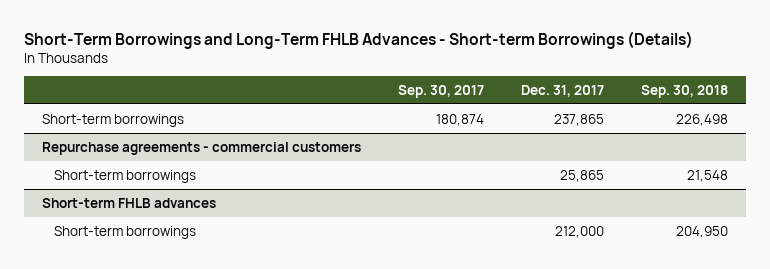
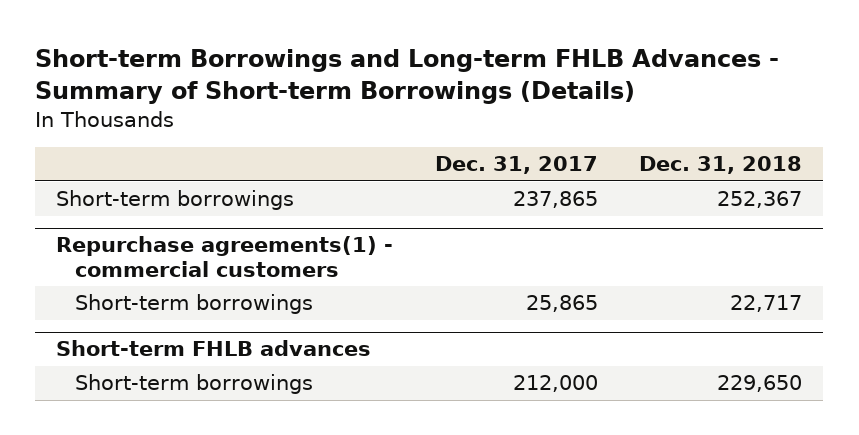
[23,30,693,49] Short-Term Borrowings and Long-Term FHLB Advances - Short-term Borrowings (Details) -> [35,49,780,104] Short-term Borrowings and Long-term FHLB Advances - Summary of Short-term Borrowings (Details)
[398,84,485,98] Sep. 30, 2017 -> none
[640,84,728,98] Sep. 30, 2018 -> none
none -> [639,156,803,175] Dec. 31, 2018
[42,141,362,155] Repurchase agreements - commercial customers -> [56,236,394,277] Repurchase agreements(1) - commercial customers

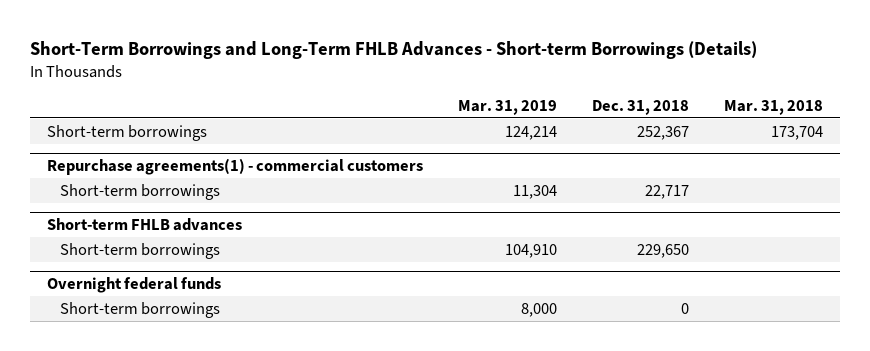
[35,49,780,104] Short-term Borrowings and Long-term FHLB Advances - Summary of Short-term Borrowings (Details) -> [29,40,757,59] Short-Term Borrowings and Long-Term FHLB Advances - Short-term Borrowings (Details)
[434,156,598,175] Dec. 31, 2017 -> none
none -> [457,100,557,116] Mar. 31, 2019
none -> [723,100,823,116] Mar. 31, 2018
none -> [47,277,222,294] Overnight federal funds
none -> [60,301,221,318] Short-term borrowings

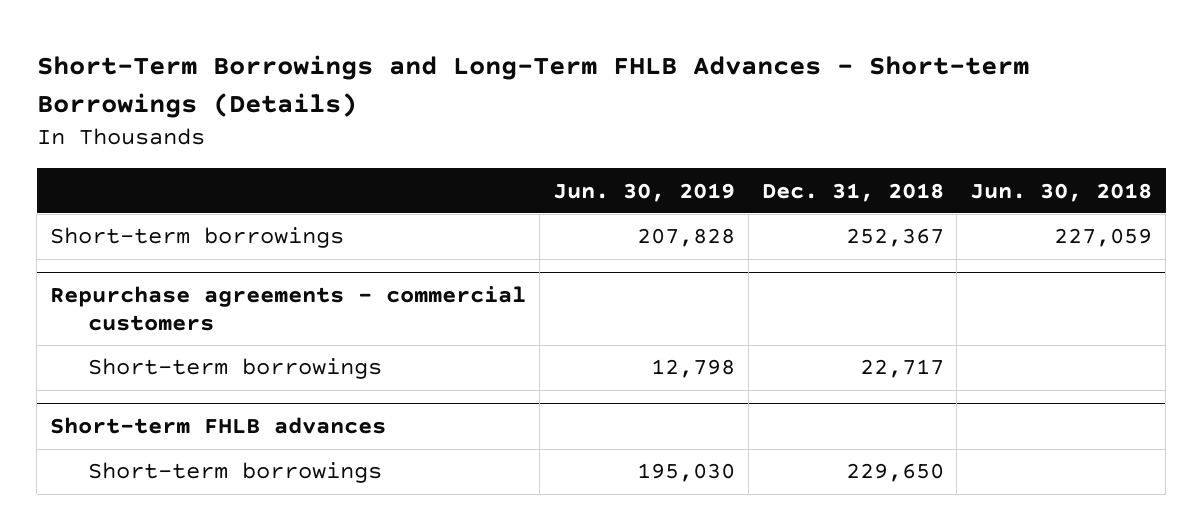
[457,100,557,116] Mar. 31, 2019 -> none
[723,100,823,116] Mar. 31, 2018 -> none
none -> [552,182,735,202] Jun. 30, 2019
none -> [970,182,1153,202] Jun. 30, 2018
[47,158,424,176] Repurchase agreements(1) - commercial customers -> [50,286,527,332] Repurchase agreements - commercial customers
[47,277,222,294] Overnight federal funds -> none
[60,301,221,318] Short-term borrowings -> none

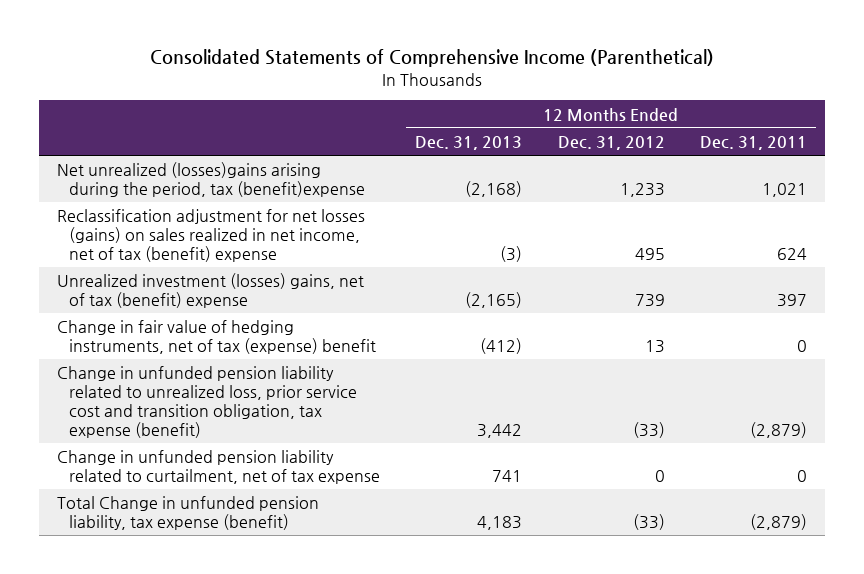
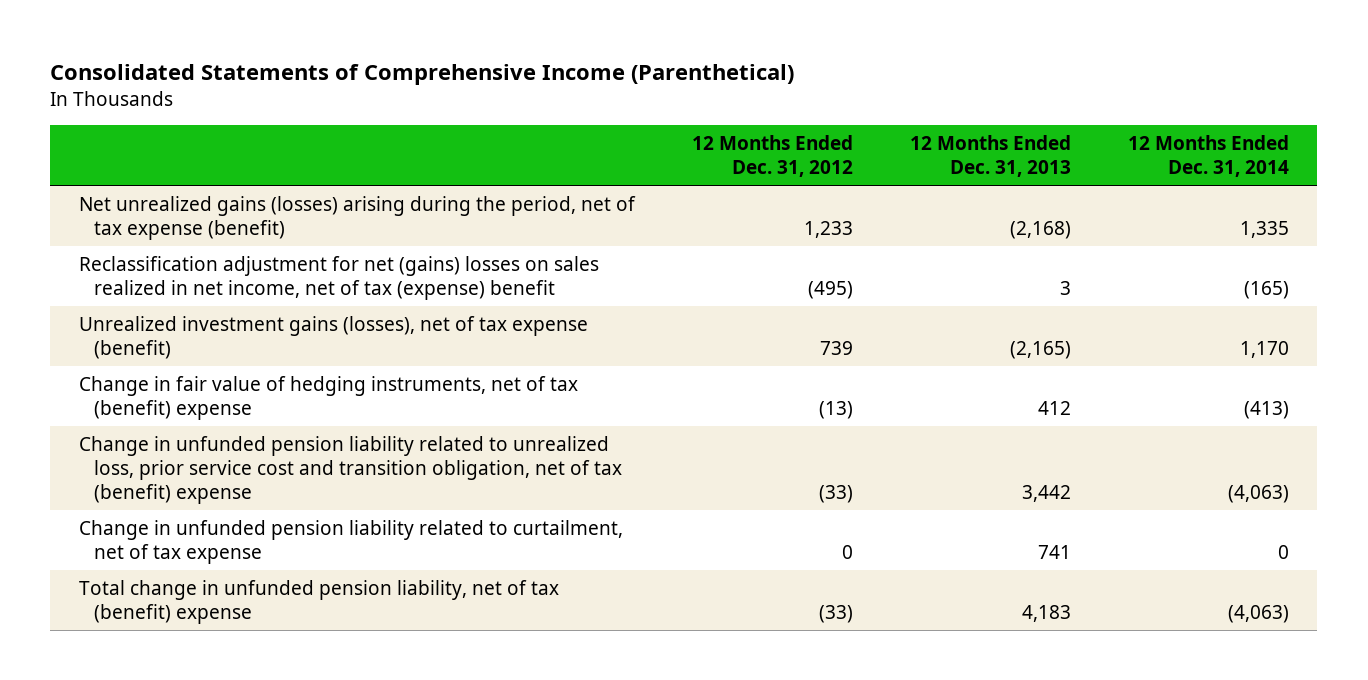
[700,135,808,150] Dec. 31, 2011 -> none
none -> [1127,134,1289,177] 12 Months Ended Dec. 31, 2014
[56,162,365,198] Net unrealized (losses)gains arising during the period, tax (benefit)expense -> [78,196,636,241] Net unrealized gains (losses) arising during the period, net of tax expense (benefit)
[56,209,365,263] Reclassification adjustment for net losses (gains) on sales realized in net income, net of tax (benefit) expense -> [78,256,599,301] Reclassification adjustment for net (gains) losses on sales realized in net income, net of tax (expense) benefit
[500,246,523,263] (3) -> [1059,281,1071,296] 3
[634,248,665,261] 495 -> [807,281,853,300] (495)
[56,273,364,309] Unrealized investment (losses) gains, net of tax (benefit) expense -> [78,316,588,360] Unrealized investment gains (losses), net of tax expense (benefit)
[56,320,376,355] Change in fair value of hedging instruments, net of tax (expense) benefit -> [78,376,578,421] Change in fair value of hedging instruments, net of tax (benefit) expense
[480,338,523,355] (412) -> [1037,401,1071,416] 412
[644,340,665,354] 13 -> [818,401,853,420] (13)
[56,366,357,438] Change in unfunded pension liability related to unrealized loss, prior service cost and transition obligation, tax expense (benefit) -> [78,436,622,504] Change in unfunded pension liability related to unrealized loss, prior service cost and transition obligation, net of tax (benefit) expense
[56,496,319,531] Total Change in unfunded pension liability, tax expense (benefit) -> [78,580,559,625] Total change in unfunded pension liability, net of tax (benefit) expense

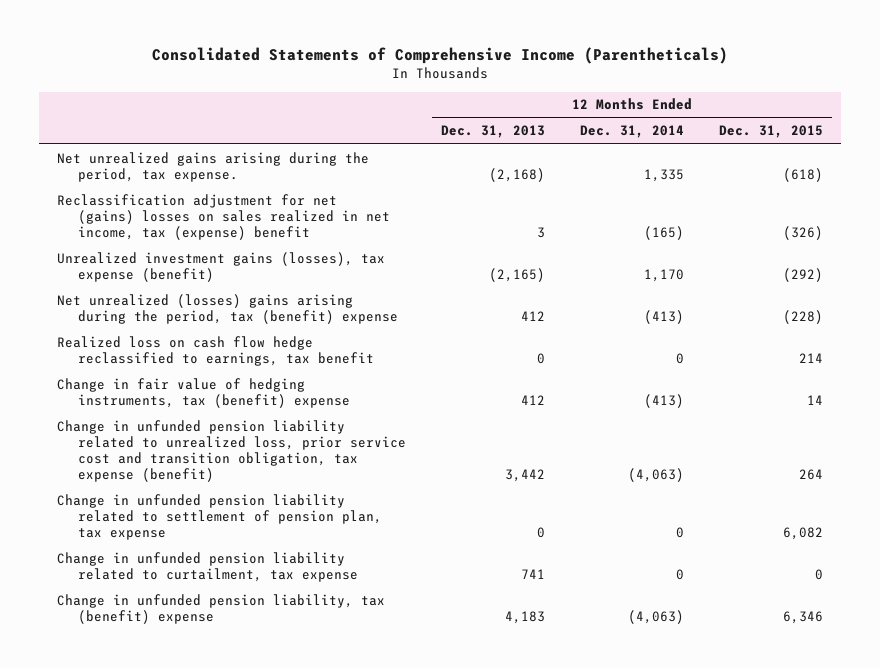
[50,64,795,86] Consolidated Statements of Comprehensive Income (Parenthetical) -> [152,46,729,64] Consolidated Statements of Comprehensive Income (Parentheticals)
[691,134,853,177] 12 Months Ended Dec. 31, 2012 -> none
none -> [719,125,824,139] Dec. 31, 2015
[78,196,636,241] Net unrealized gains (losses) arising during the period, net of tax expense (benefit) -> [56,151,369,182] Net unrealized gains arising during the period, tax expense.
[78,256,599,301] Reclassification adjustment for net (gains) losses on sales realized in net income, net of tax (expense) benefit -> [56,193,390,240] Reclassification adjustment for net (gains) losses on sales realized in net income, tax (expense) benefit
[78,316,588,360] Unrealized investment gains (losses), net of tax expense (benefit) -> [56,251,385,282] Unrealized investment gains (losses), tax expense (benefit)
none -> [56,293,398,324] Net unrealized (losses) gains arising during the period, tax (benefit) expense
none -> [56,335,374,366] Realized loss on cash flow hedge reclassified to earnings, tax benefit
[78,376,578,421] Change in fair value of hedging instruments, net of tax (benefit) expense -> [56,377,350,408] Change in fair value of hedging instruments, tax (benefit) expense
[78,436,622,504] Change in unfunded pension liability related to unrealized loss, prior service cost and transition obligation, net of tax (benefit) expense -> [56,419,406,482] Change in unfunded pension liability related to unrealized loss, prior service cost and transition obligation, tax expense (benefit)
none -> [56,493,382,540] Change in unfunded pension liability related to settlement of pension plan, tax expense
[78,520,623,565] Change in unfunded pension liability related to curtailment, net of tax expense -> [56,551,358,582] Change in unfunded pension liability related to curtailment, tax expense
[78,580,559,625] Total change in unfunded pension liability, net of tax (benefit) expense -> [56,593,385,624] Change in unfunded pension liability, tax (benefit) expense

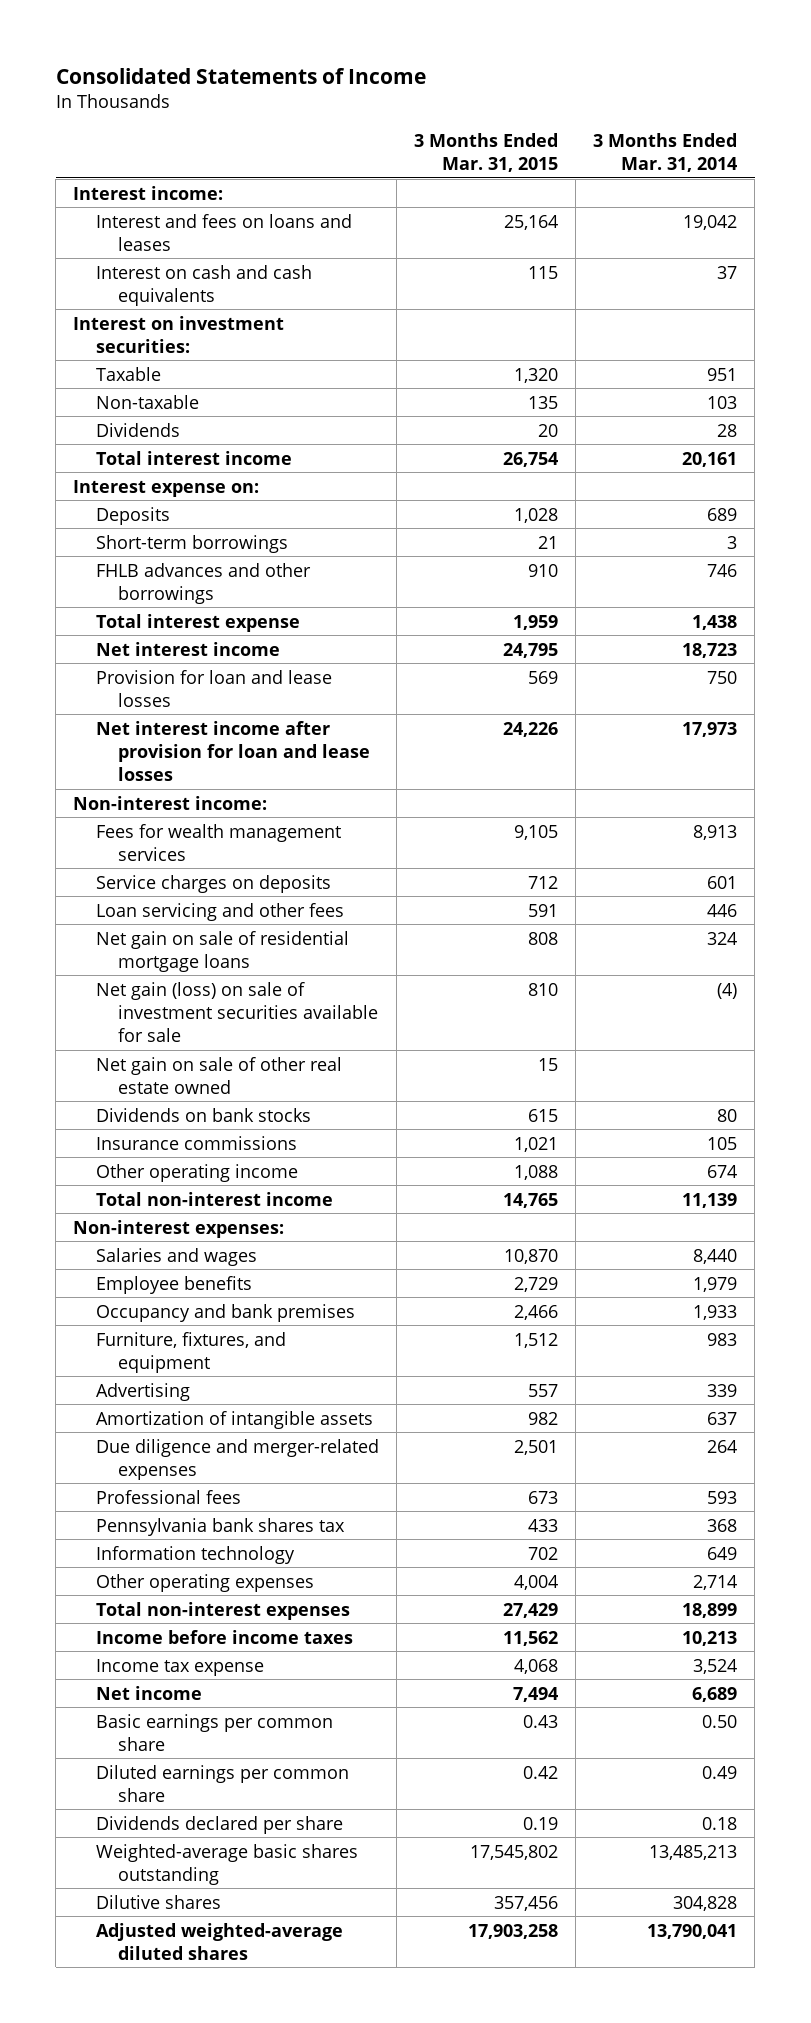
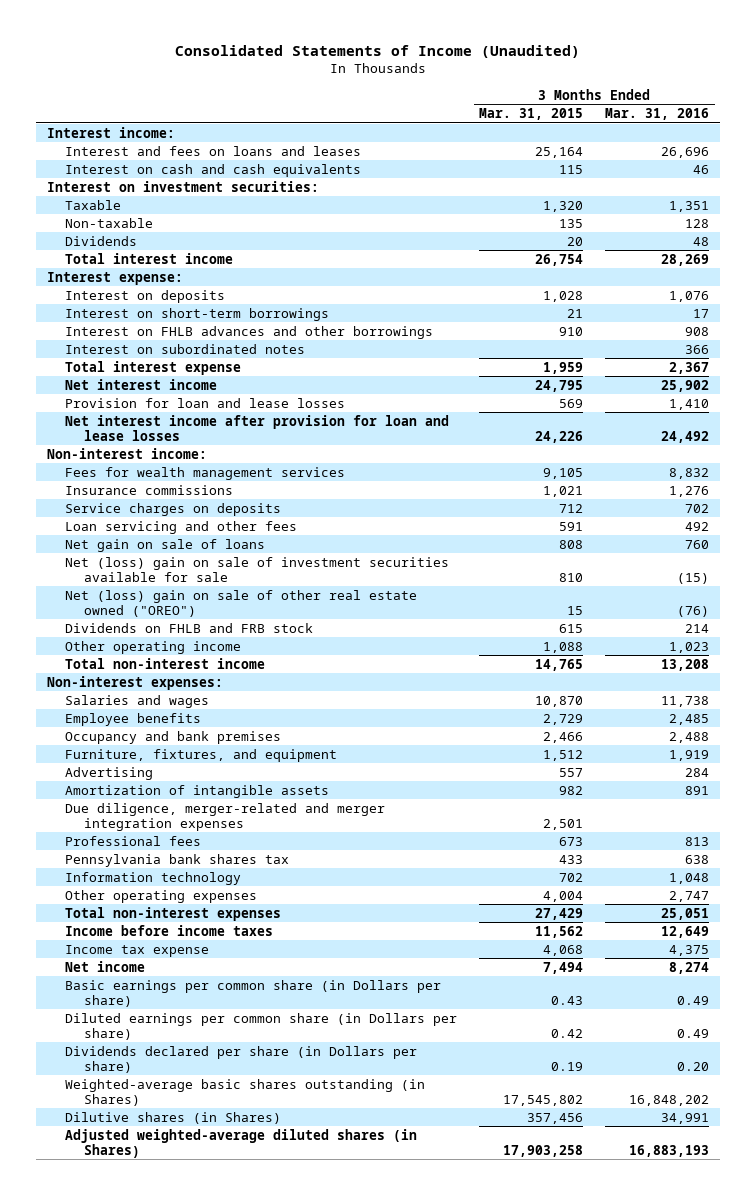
[55,67,426,84] Consolidated Statements of Income -> [175,44,581,58] Consolidated Statements of Income (Unaudited)
[593,132,738,172] 3 Months Ended Mar. 31, 2014 -> none
none -> [605,108,710,121] Mar. 31, 2016
[73,479,260,497] Interest expense on: -> [47,271,184,285] Interest expense:
[95,506,170,525] Deposits -> [65,289,226,303] Interest on deposits
[95,534,288,553] Short-term borrowings -> [65,307,330,321] Interest on short-term borrowings
[95,562,311,604] FHLB advances and other borrowings -> [65,325,434,339] Interest on FHLB advances and other borrowings
none -> [65,343,306,354] Interest on subordinated notes
[95,1135,297,1150] Insurance commissions -> [65,484,234,495] Insurance commissions
[95,930,349,972] Net gain on sale of residential mortgage loans -> [65,538,266,552] Net gain on sale of loans
[95,981,379,1042] Net gain (loss) on sale of investment securities available for sale -> [65,556,450,582] Net (loss) gain on sale of investment securities available for sale
[95,1056,342,1094] Net gain on sale of other real estate owned -> [65,589,418,617] Net (loss) gain on sale of other real estate owned ("OREO")
[95,1107,311,1122] Dividends on bank stocks -> [65,622,314,633] Dividends on FHLB and FRB stock
[95,1438,379,1480] Due diligence and merger-related expenses -> [65,802,386,831] Due diligence, merger-related and merger integration expenses
[95,1713,333,1751] Basic earnings per common share -> [65,979,442,1007] Basic earnings per common share (in Dollars per share)
[95,1764,349,1802] Diluted earnings per common share -> [65,1012,458,1040] Diluted earnings per common share (in Dollars per share)
[95,1815,343,1834] Dividends declared per share -> [65,1045,418,1073] Dividends declared per share (in Dollars per share)
[95,1843,358,1885] Weighted-average basic shares outstanding -> [65,1078,426,1106] Weighted-average basic shares outstanding (in Shares)
[95,1894,221,1909] Dilutive shares -> [65,1111,282,1124] Dilutive shares (in Shares)
[95,1922,343,1960] Adjusted weighted-average diluted shares -> [65,1128,418,1158] Adjusted weighted-average diluted shares (in Shares)

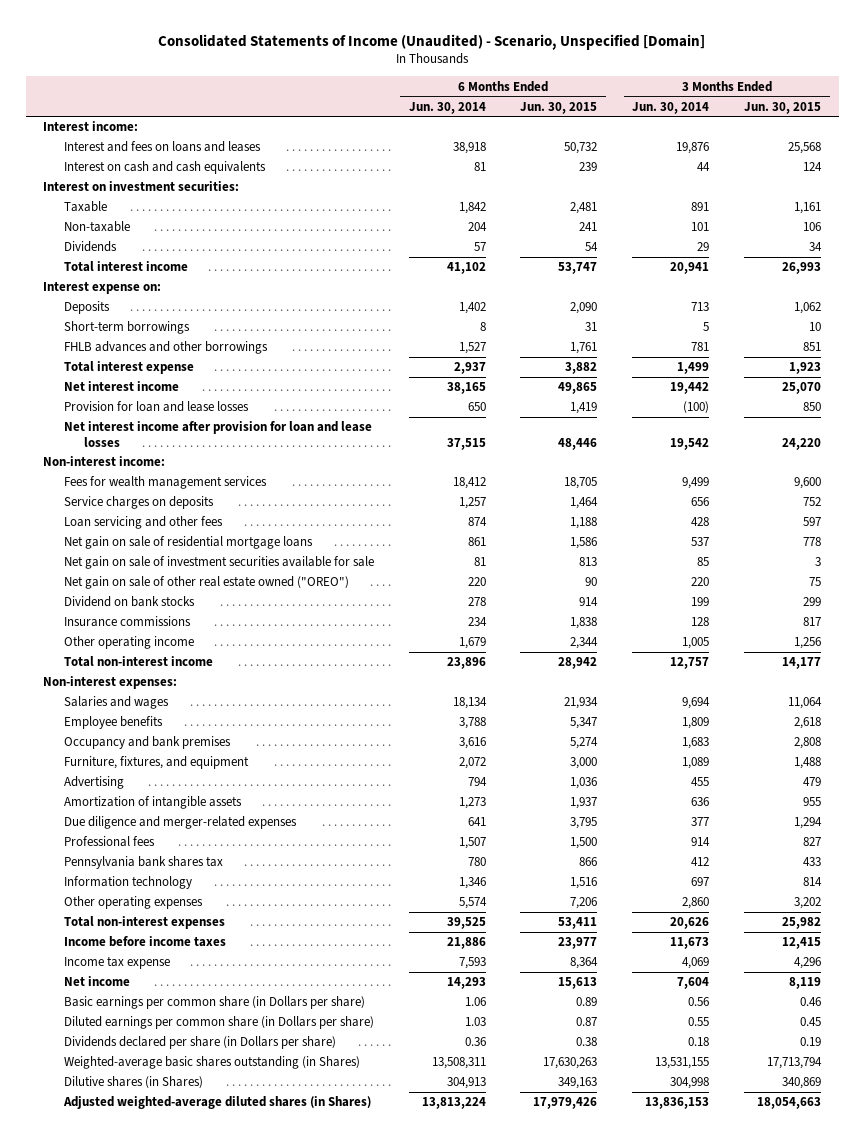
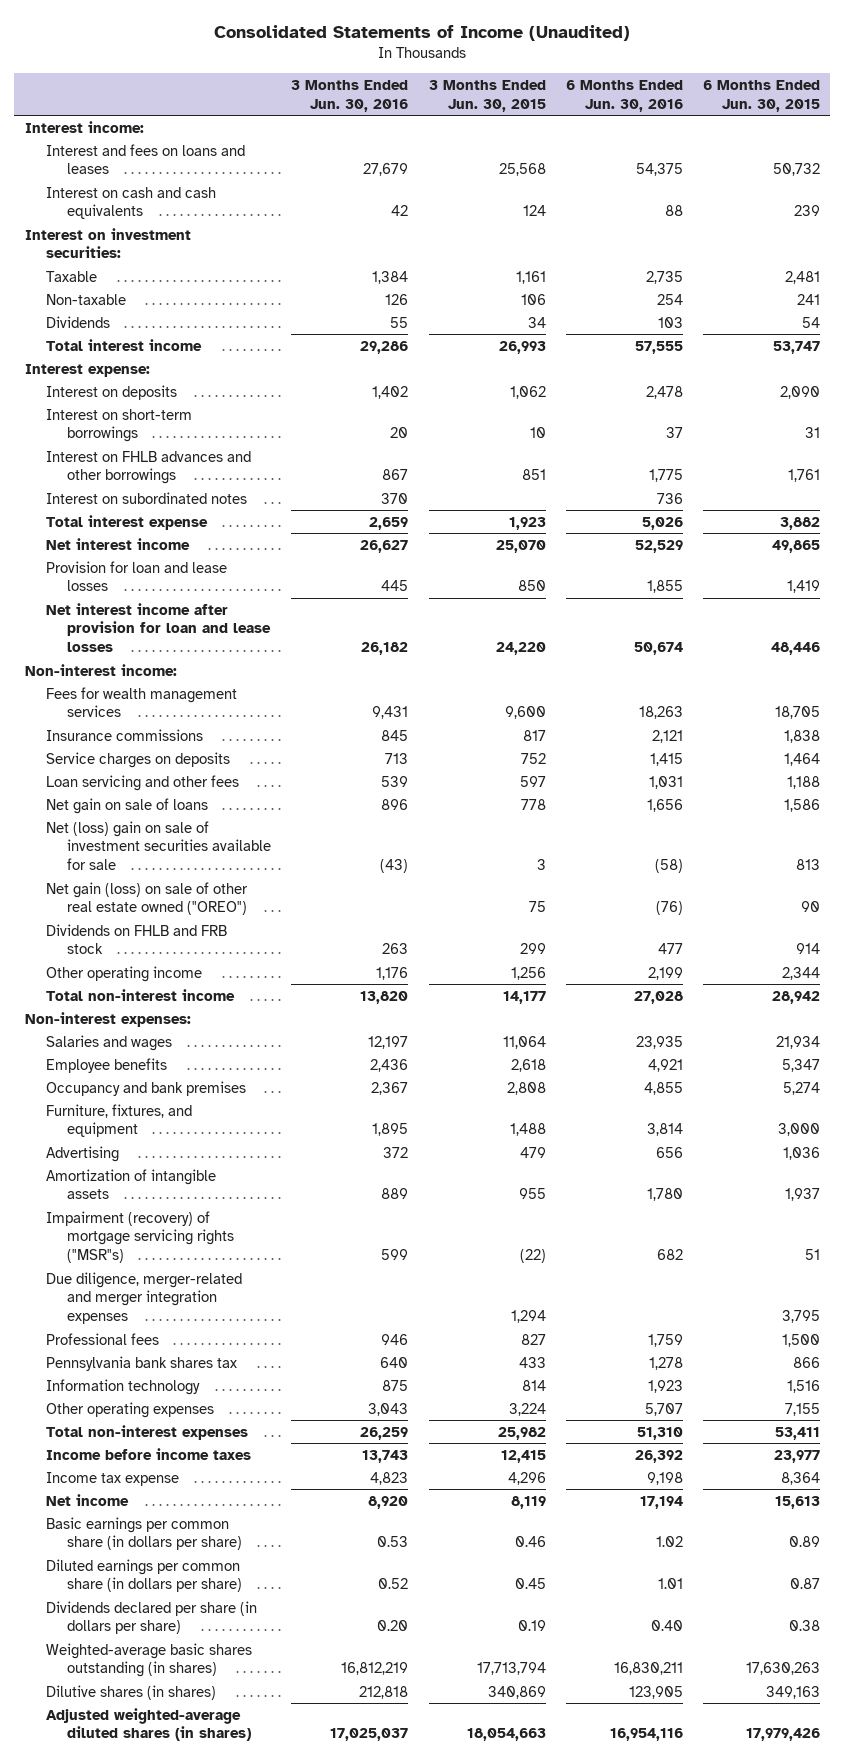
[158,33,706,50] Consolidated Statements of Income (Unaudited) - Scenario, Unspecified [Domain] -> [214,24,631,41] Consolidated Statements of Income (Unaudited)
[408,101,486,114] Jun. 30, 2014 -> none
[632,101,710,114] Jun. 30, 2014 -> none
none -> [291,80,409,112] 3 Months Ended Jun. 30, 2016
none -> [565,80,683,112] 6 Months Ended Jun. 30, 2016
[43,282,162,295] Interest expense on: -> [24,363,150,377] Interest expense:
[63,301,110,315] Deposits -> [45,384,177,400] Interest on deposits
[63,321,190,335] Short-term borrowings -> [45,408,192,443] Interest on short-term borrowings
[63,341,268,355] FHLB advances and other borrowings -> [45,450,251,485] Interest on FHLB advances and other borrowings
none -> [45,491,247,504] Interest on subordinated notes
[63,616,191,628] Insurance commissions -> [45,728,203,741] Insurance commissions
[63,536,313,550] Net gain on sale of residential mortgage loans -> [45,797,208,814] Net gain on sale of loans
[63,556,374,570] Net gain on sale of investment securities available for sale -> [45,820,272,871] Net (loss) gain on sale of investment securities available for sale
[63,576,349,590] Net gain on sale of other real estate owned ("OREO") -> [45,881,248,916] Net gain (loss) on sale of other real estate owned ("OREO")
[63,596,195,608] Dividend on bank stocks -> [45,923,227,955] Dividends on FHLB and FRB stock
none -> [45,1210,235,1264] Impairment (recovery) of mortgage servicing rights ("MSR"s)
[63,816,297,830] Due diligence and merger-related expenses -> [45,1271,242,1325] Due diligence, merger-related and merger integration expenses
[570,897,598,910] 7,206 -> [785,1402,821,1416] 7,155
[794,897,822,910] 3,202 -> [508,1402,546,1416] 3,224
[63,996,365,1010] Basic earnings per common share (in Dollars per share) -> [45,1516,243,1551] Basic earnings per common share (in dollars per share)
[63,1016,374,1030] Diluted earnings per common share (in Dollars per share) -> [45,1558,243,1593] Diluted earnings per common share (in dollars per share)
[63,1036,336,1050] Dividends declared per share (in Dollars per share) -> [45,1600,257,1635] Dividends declared per share (in dollars per share)
[63,1056,360,1070] Weighted-average basic shares outstanding (in Shares) -> [45,1642,252,1678] Weighted-average basic shares outstanding (in shares)
[63,1076,203,1089] Dilutive shares (in Shares) -> [45,1684,216,1700] Dilutive shares (in shares)
[62,1096,371,1110] Adjusted weighted-average diluted shares (in Shares) -> [45,1707,252,1742] Adjusted weighted-average diluted shares (in shares)

